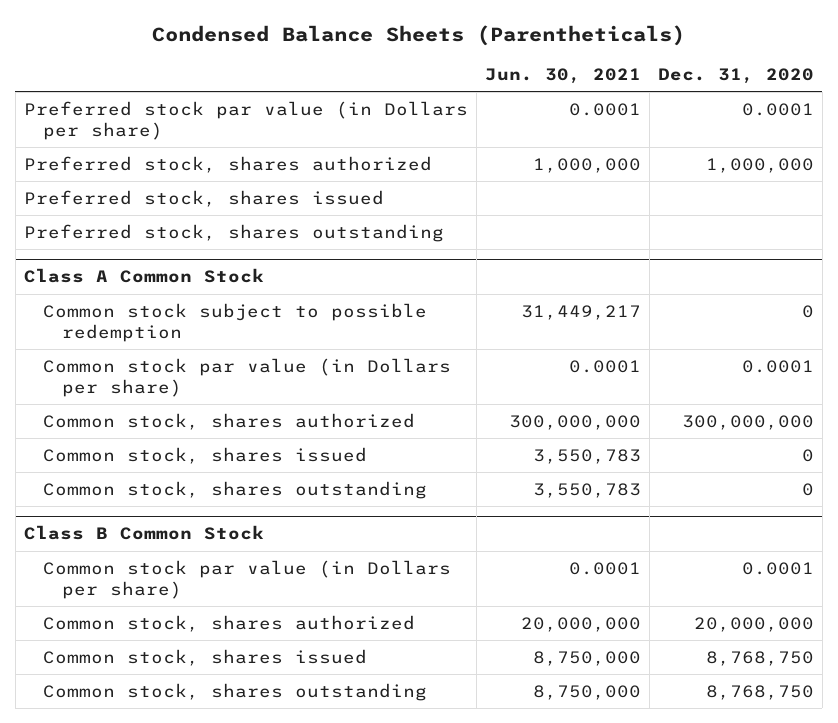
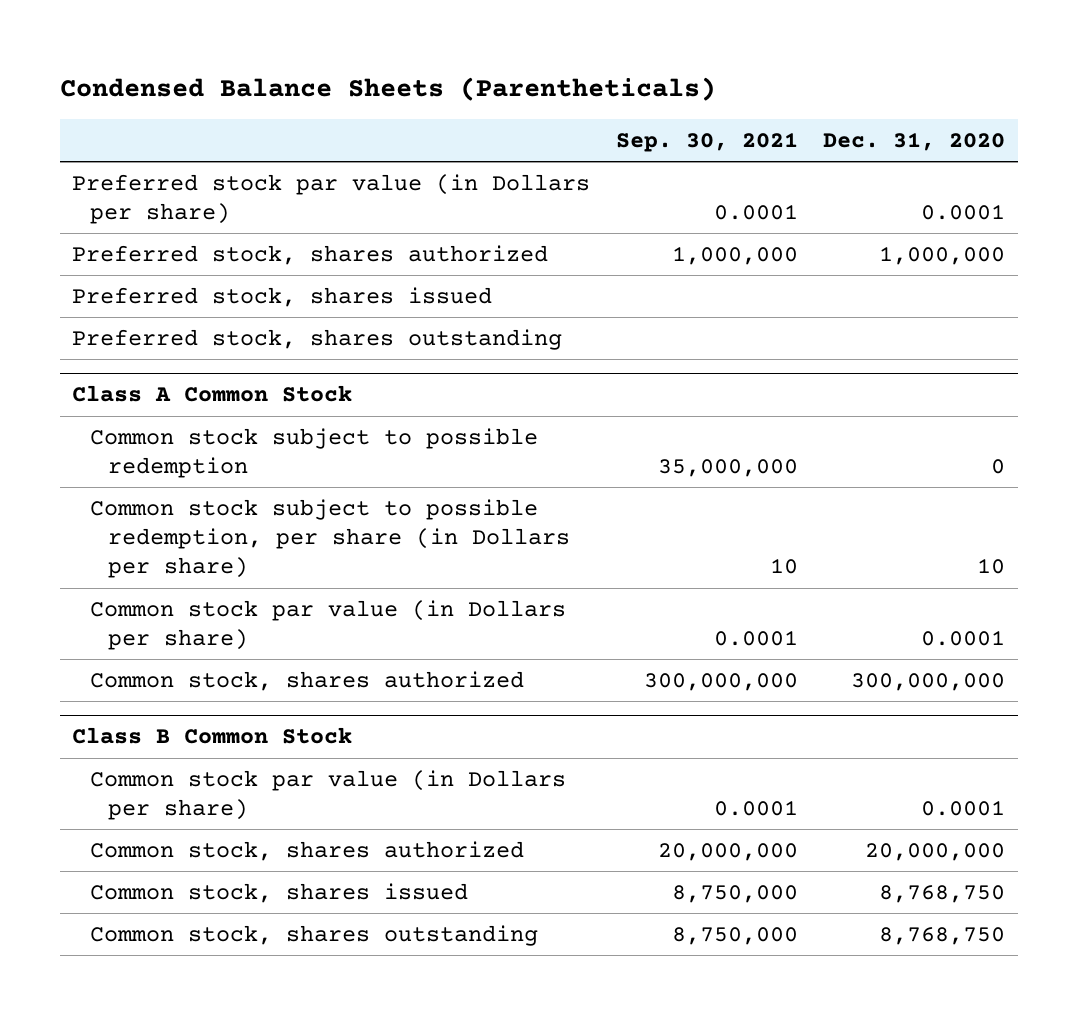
[484,67,641,84] Jun. 30, 2021 -> none
none -> [615,132,798,153] Sep. 30, 2021
none -> [90,498,571,579] Common stock subject to possible redemption, per share (in Dollars per share)
[43,446,368,464] Common stock, shares issued -> none
[43,480,428,499] Common stock, shares outstanding -> none

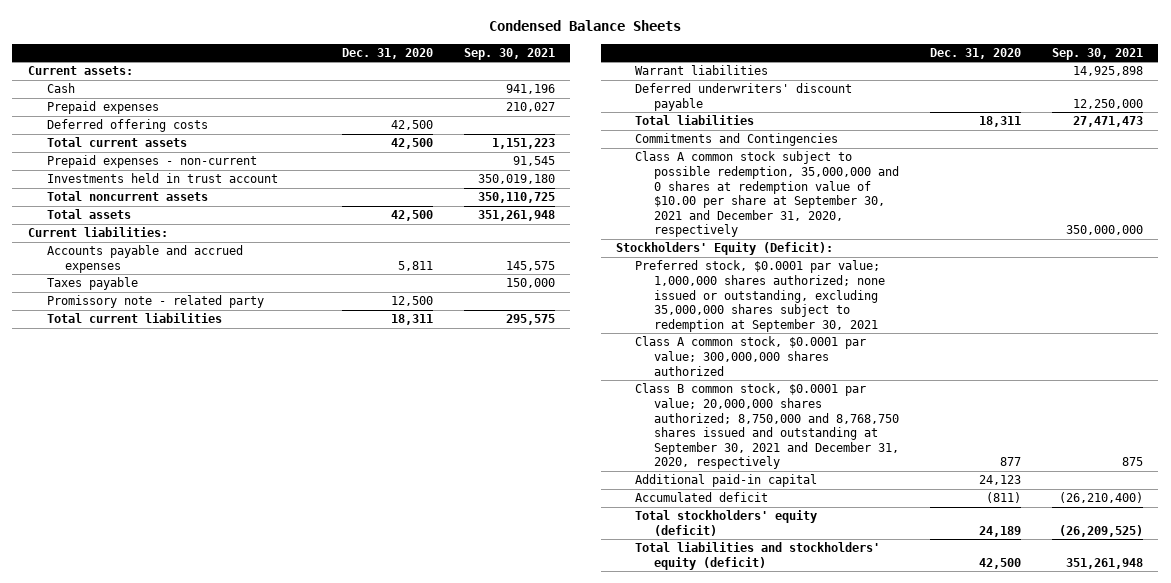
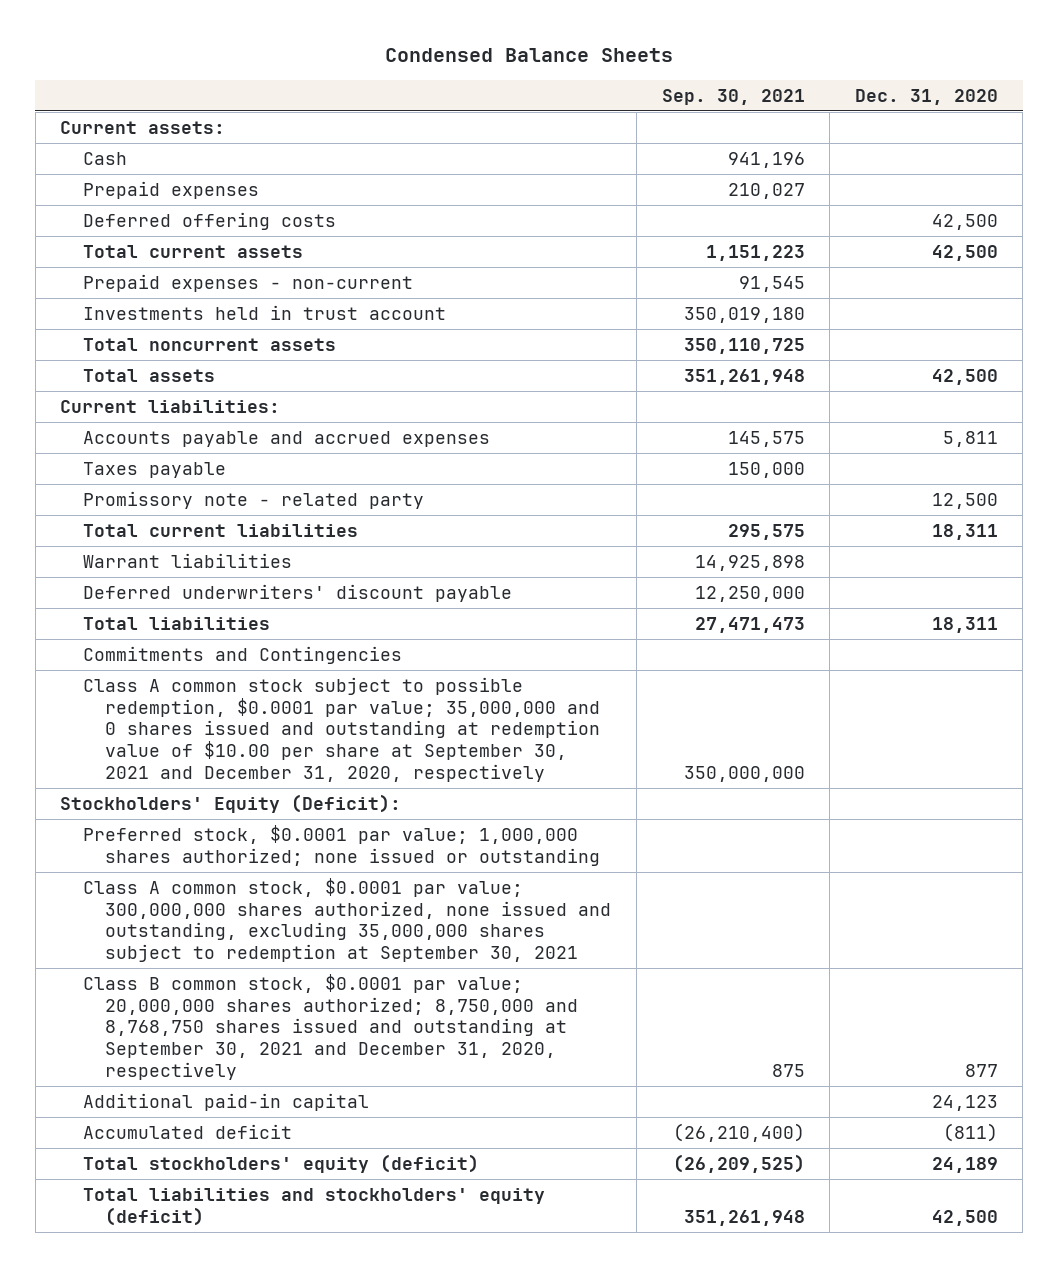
[634,151,899,238] Class A common stock subject to possible redemption, 35,000,000 and 0 shares at redemption value of $10.00 per share at September 30, 2021 and December 31, 2020, respectively -> [82,676,601,782] Class A common stock subject to possible redemption, $0.0001 par value; 35,000,000 and 0 shares issued and outstanding at redemption value of $10.00 per share at September 30, 2021 and December 31, 2020, respectively
[634,260,885,332] Preferred stock, $0.0001 par value; 1,000,000 shares authorized; none issued or outstanding, excluding 35,000,000 shares subject to redemption at September 30, 2021 -> [82,824,601,866] Preferred stock, $0.0001 par value; 1,000,000 shares authorized; none issued or outstanding
[634,336,866,376] Class A common stock, $0.0001 par value; 300,000,000 shares authorized -> [82,877,612,963] Class A common stock, $0.0001 par value; 300,000,000 shares authorized, none issued and outstanding, excluding 35,000,000 shares subject to redemption at September 30, 2021

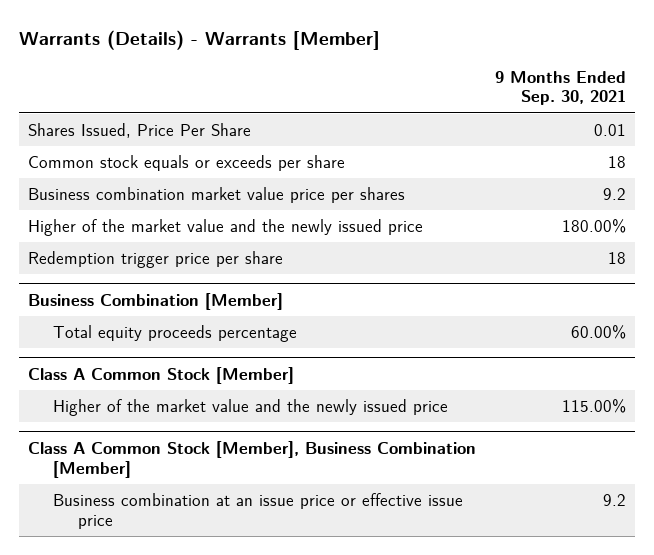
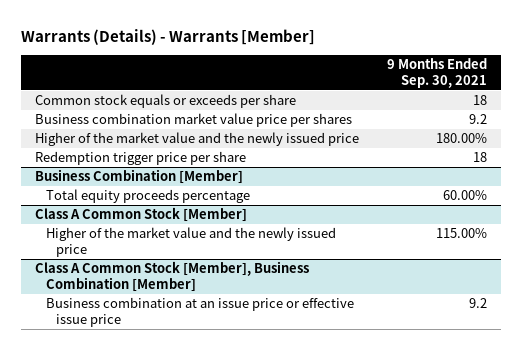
[28,122,252,138] Shares Issued, Price Per Share -> none

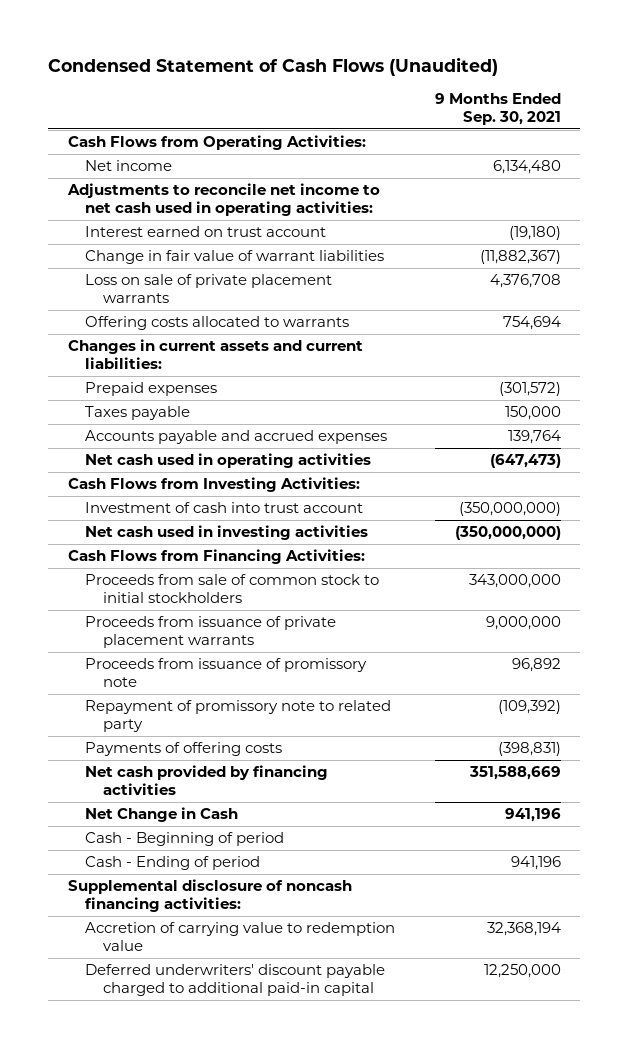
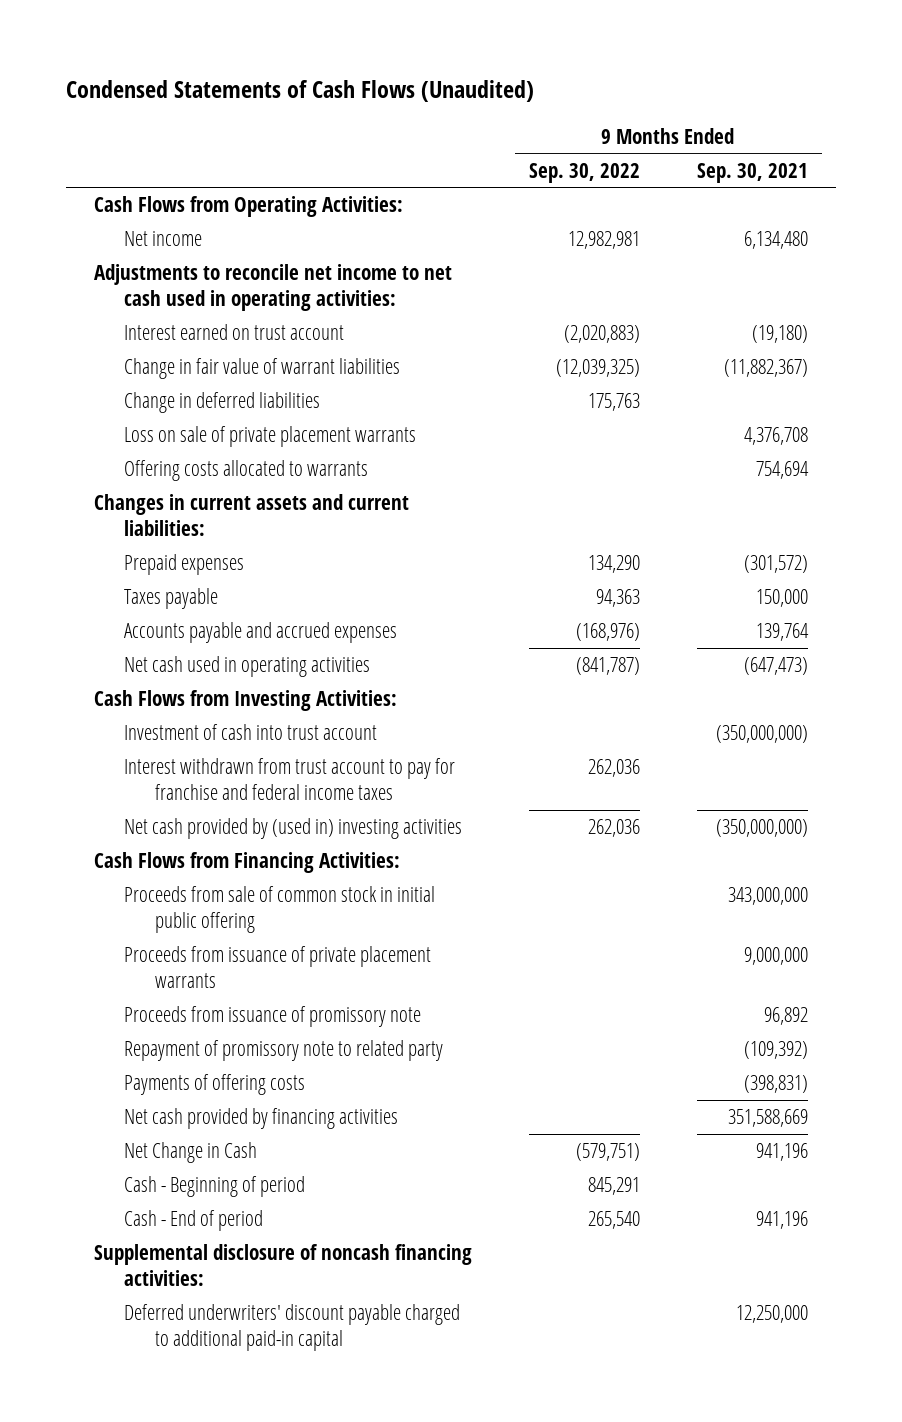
[48,56,499,76] Condensed Statement of Cash Flows (Unaudited) -> [65,80,534,103] Condensed Statements of Cash Flows (Unaudited)
none -> [528,162,640,183] Sep. 30, 2022
none -> [124,392,321,414] Change in deferred liabilities
none -> [124,758,456,801] Interest withdrawn from trust account to pay for franchise and federal income taxes
[85,525,369,541] Net cash used in investing activities -> [124,818,463,840] Net cash provided by (used in) investing activities
[85,574,380,603] Proceeds from sale of common stock to initial stockholders -> [124,886,436,934] Proceeds from sale of common stock in initial public offering
[85,856,261,871] Cash - Ending of period -> [124,1210,264,1232] Cash - End of period
[85,922,396,951] Accretion of carrying value to redemption value -> none

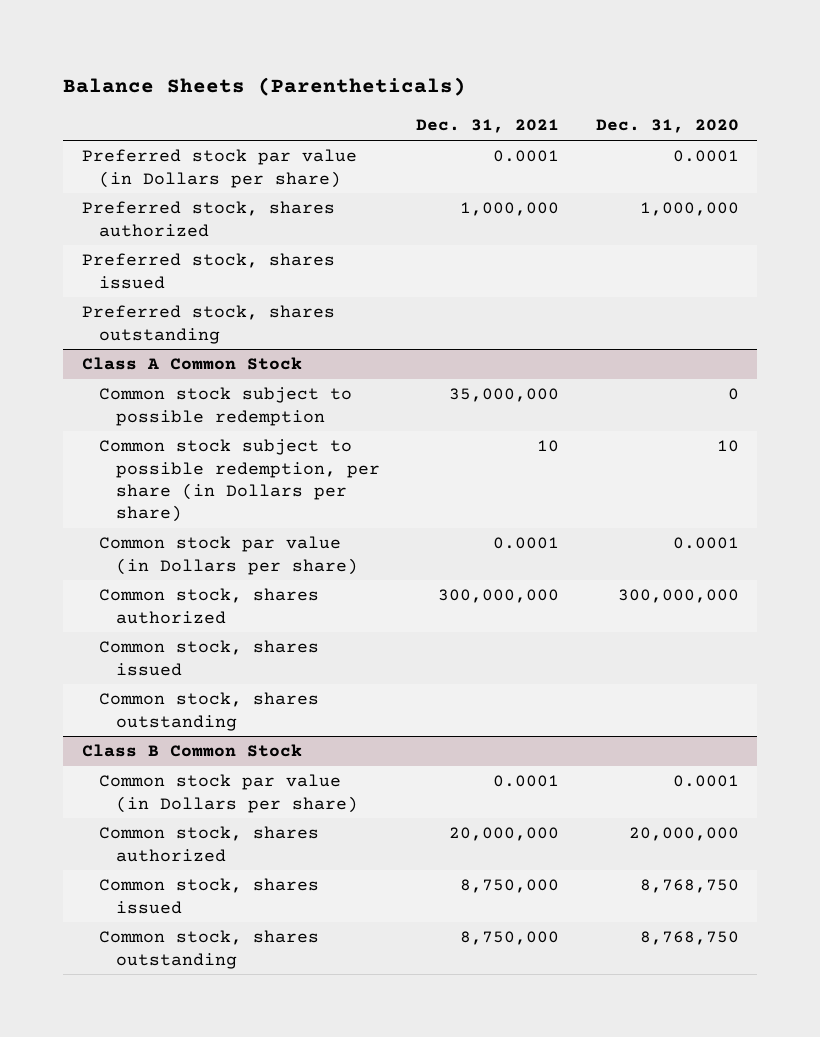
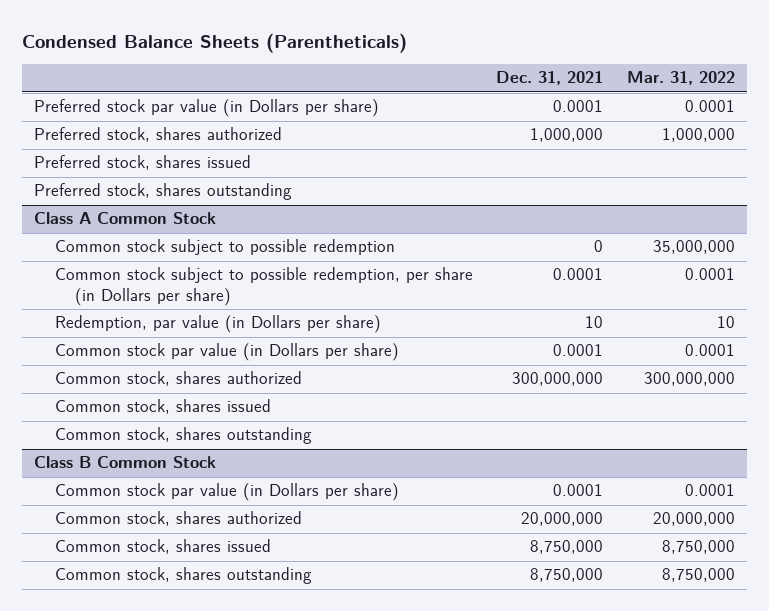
[63,76,467,96] Balance Sheets (Parentheticals) -> [22,32,408,53] Condensed Balance Sheets (Parentheticals)
[595,119,739,134] Dec. 31, 2020 -> none
none -> [626,71,735,86] Mar. 31, 2022
[449,388,560,403] 35,000,000 -> [594,240,604,253] 0
[537,440,560,453] 10 -> [553,268,604,281] 0.0001
none -> [54,315,381,334] Redemption, par value (in Dollars per share)

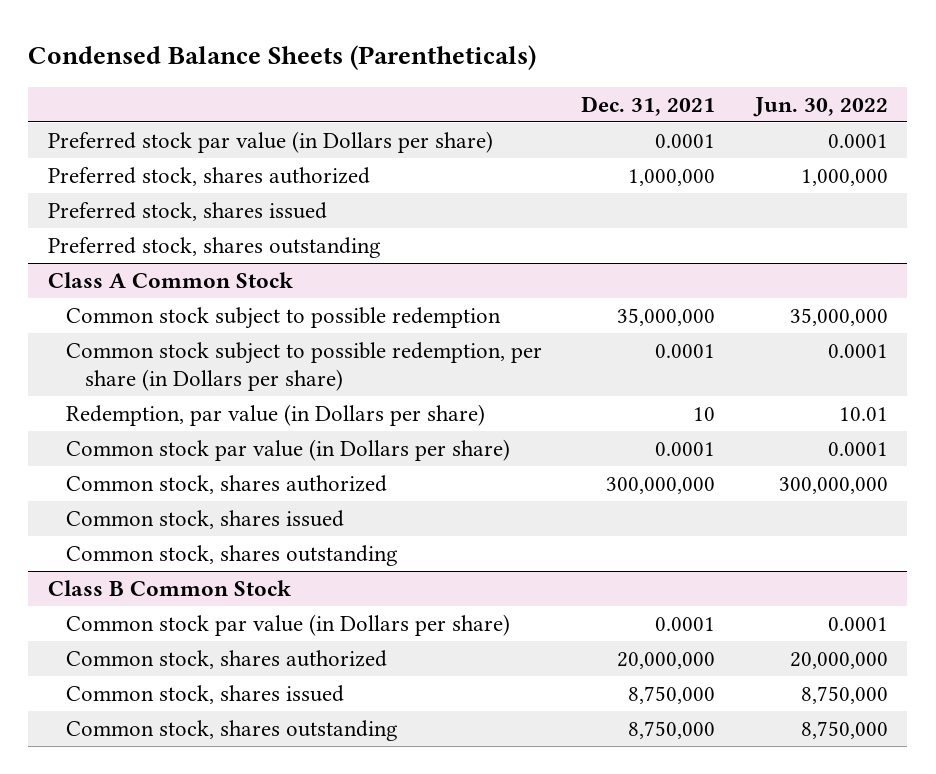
[626,71,735,86] Mar. 31, 2022 -> none
none -> [752,96,888,117] Jun. 30, 2022
[594,240,604,253] 0 -> [617,307,716,326] 35,000,000

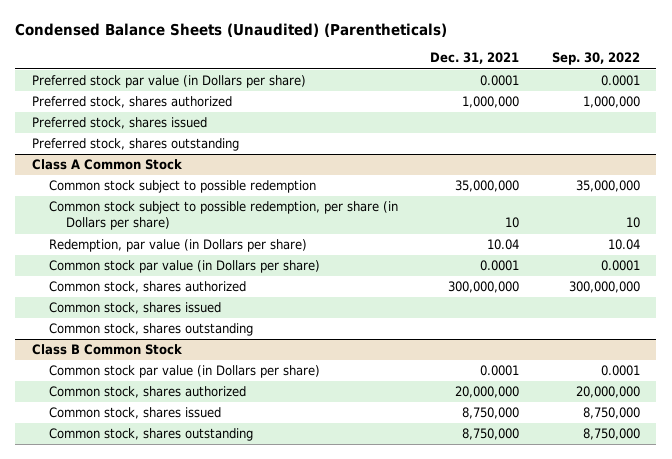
[28,45,537,71] Condensed Balance Sheets (Parentheticals) -> [15,22,448,37] Condensed Balance Sheets (Unaudited) (Parentheticals)
[752,96,888,117] Jun. 30, 2022 -> none
none -> [551,52,640,66] Sep. 30, 2022
[655,343,716,358] 0.0001 -> [505,217,520,229] 10
[693,406,716,421] 10 -> [487,239,520,251] 10.04

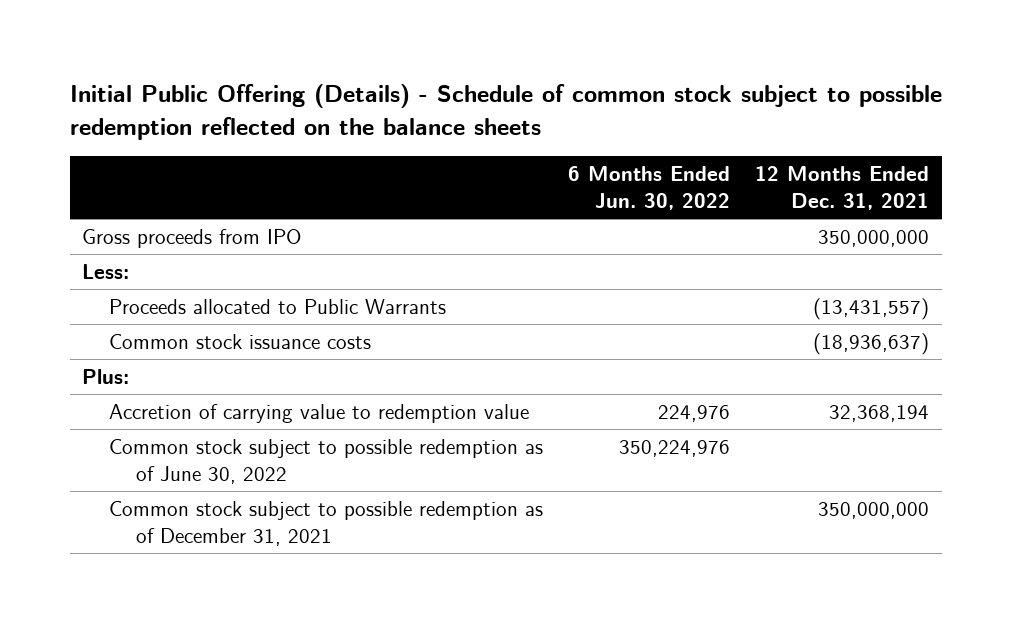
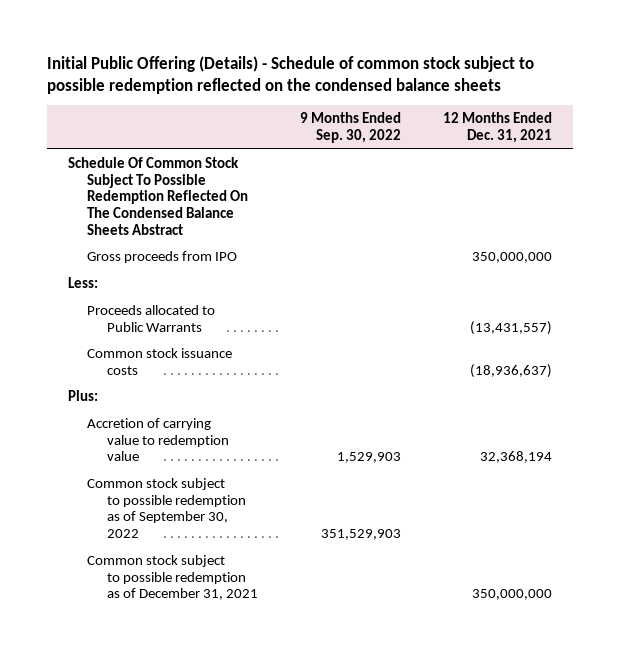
[69,84,942,141] Initial Public Offering (Details) - Schedule of common stock subject to possible redemption reflected on the balance sheets -> [46,55,534,95] Initial Public Offering (Details) - Schedule of common stock subject to possible redemption reflected on the condensed balance sheets
[568,165,731,210] 6 Months Ended Jun. 30, 2022 -> none
none -> [300,112,402,143] 9 Months Ended Sep. 30, 2022
none -> [67,157,249,235] Schedule Of Common Stock Subject To Possible Redemption Reflected On The Condensed Balance Sheets Abstract
[109,438,544,484] Common stock subject to possible redemption as of June 30, 2022 -> [87,478,247,538] Common stock subject to possible redemption as of September 30, 2022

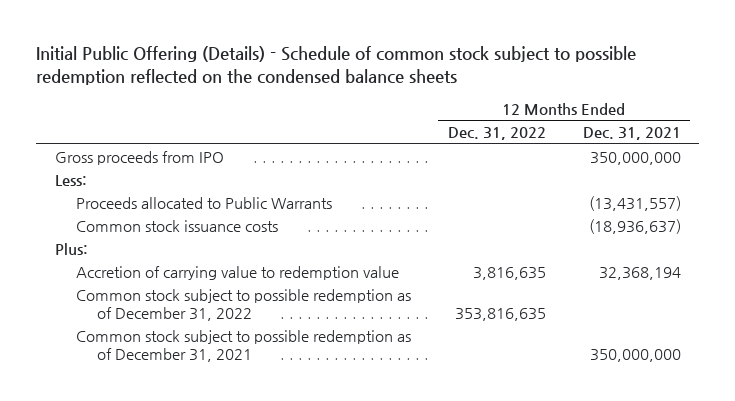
[300,112,402,143] 9 Months Ended Sep. 30, 2022 -> none
none -> [447,127,546,141] Dec. 31, 2022
[67,157,249,235] Schedule Of Common Stock Subject To Possible Redemption Reflected On The Condensed Balance Sheets Abstract -> none
[87,478,247,538] Common stock subject to possible redemption as of September 30, 2022 -> [75,288,411,321] Common stock subject to possible redemption as of December 31, 2022

